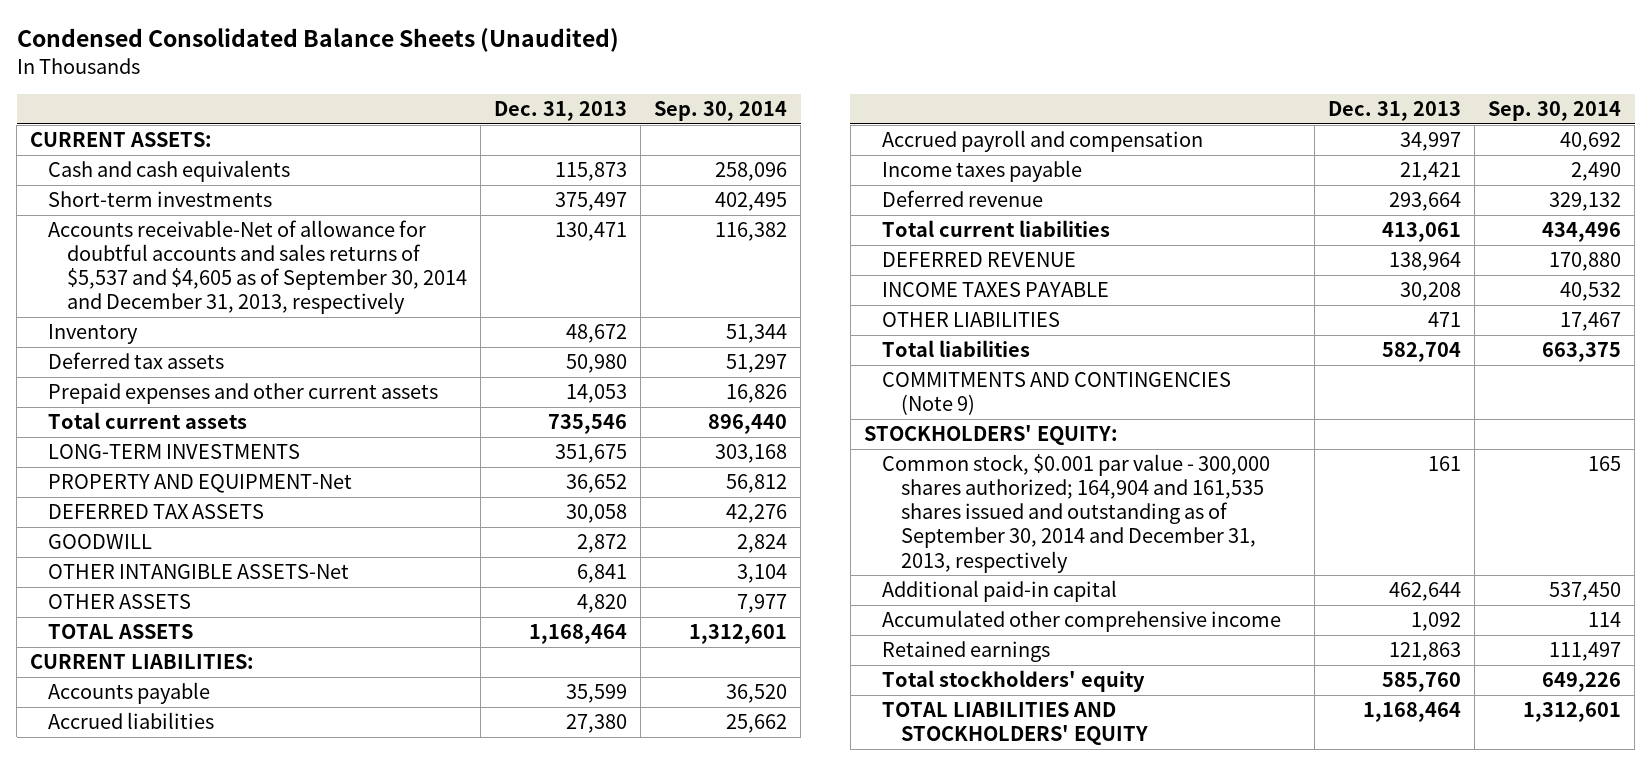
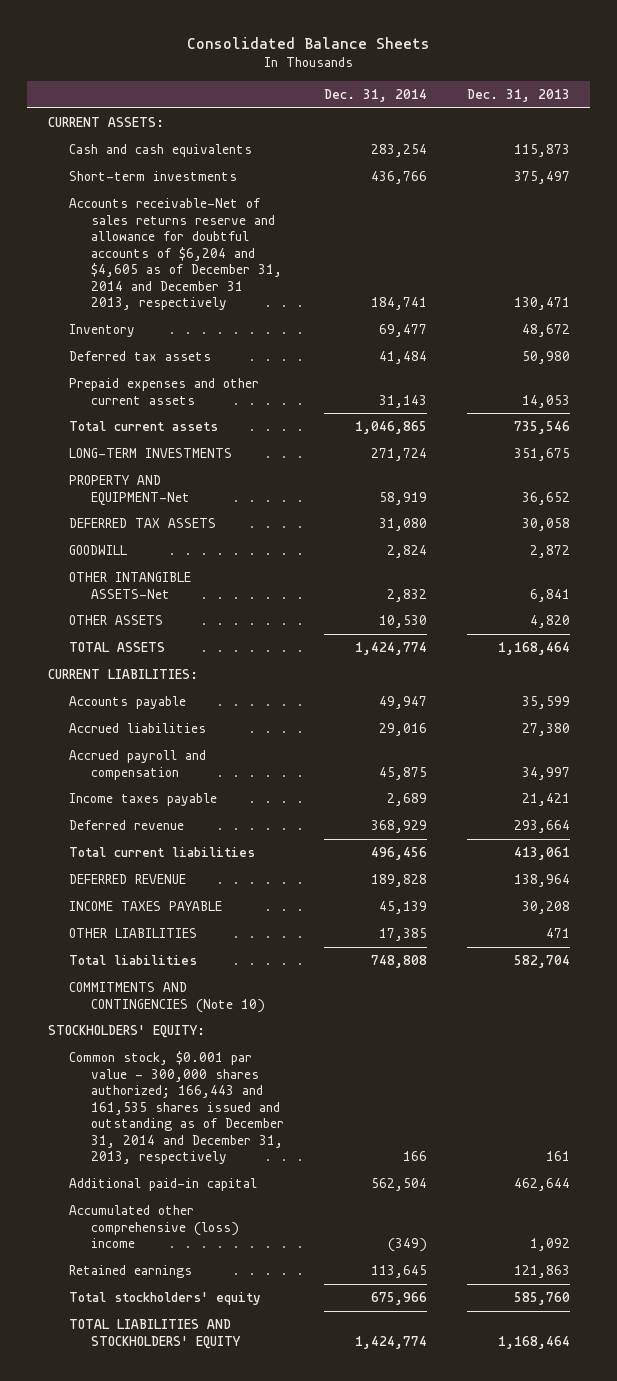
[16,28,619,53] Condensed Consolidated Balance Sheets (Unaudited) -> [186,36,430,49] Consolidated Balance Sheets
[654,101,788,122] Sep. 30, 2014 -> none
none -> [323,89,427,103] Dec. 31, 2014
[48,220,467,315] Accounts receivable-Net of allowance for doubtful accounts and sales returns of $5,537 and $4,605 as of September 30, 2014 and December 31, 2013, respectively -> [69,198,282,311] Accounts receivable-Net of sales returns reserve and allowance for doubtful accounts of $6,204 and $4,605 as of December 31, 2014 and December 31 2013, respectively
[882,372,1232,416] COMMITMENTS AND CONTINGENCIES (Note 9) -> [69,982,265,1013] COMMITMENTS AND CONTINGENCIES (Note 10)
[882,454,1271,573] Common stock, $0.001 par value - 300,000 shares authorized; 164,904 and 161,535 shares issued and outstanding as of September 30, 2014 and December 31, 2013, respectively -> [69,1051,284,1165] Common stock, $0.001 par value - 300,000 shares authorized; 166,443 and 161,535 shares issued and outstanding as of December 31, 2014 and December 31, 2013, respectively
[882,610,1282,633] Accumulated other comprehensive income -> [69,1205,239,1249] Accumulated other comprehensive (loss) income

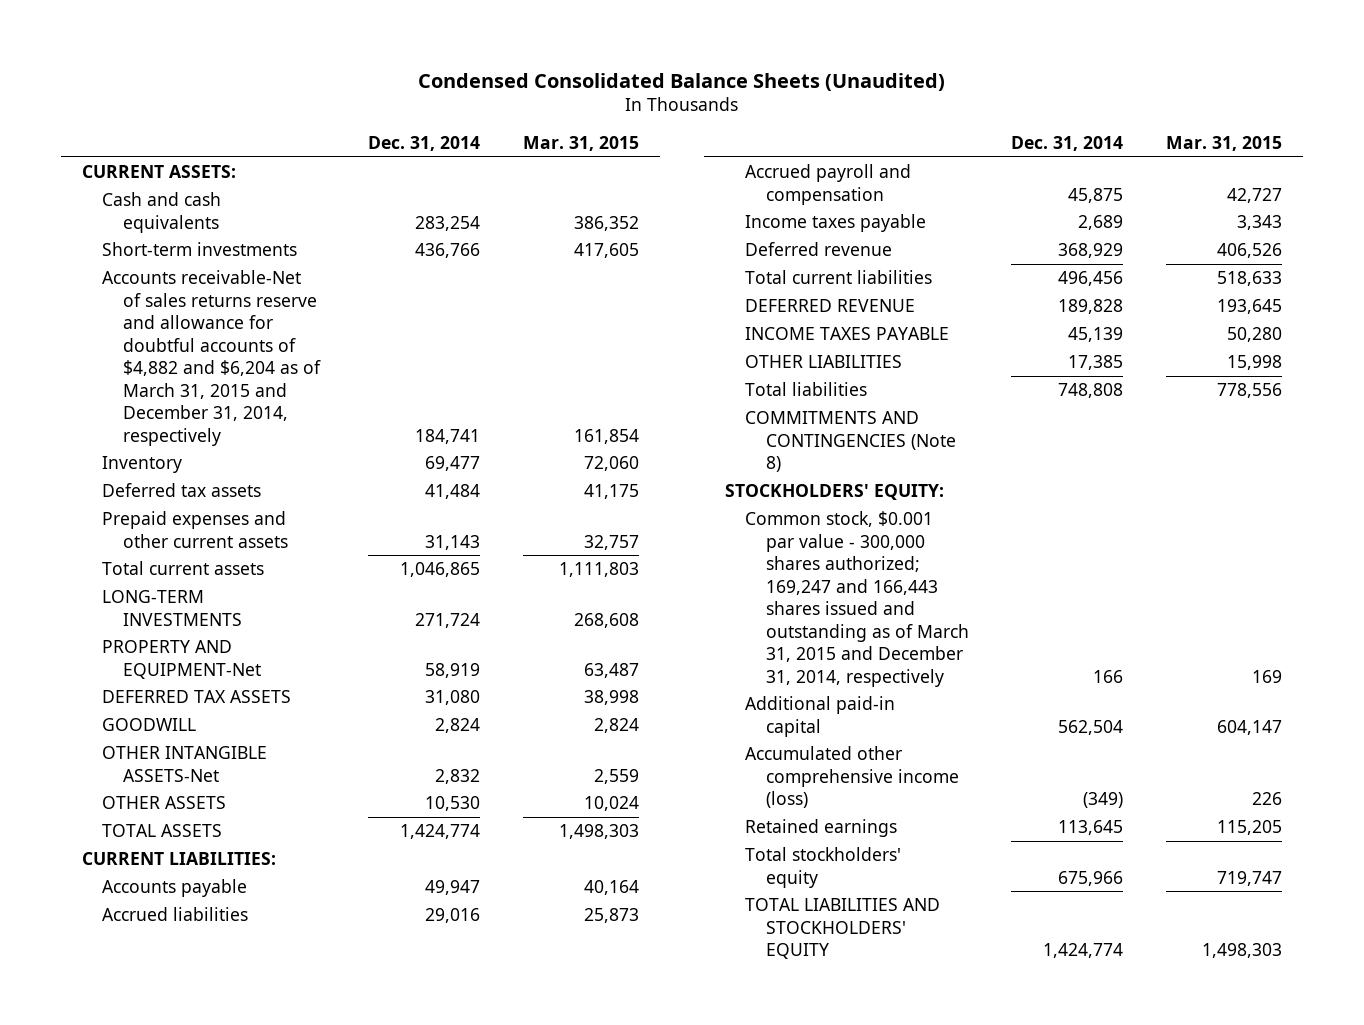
[186,36,430,49] Consolidated Balance Sheets -> [417,72,945,91] Condensed Consolidated Balance Sheets (Unaudited)
[466,89,570,103] Dec. 31, 2013 -> none
none -> [522,135,639,151] Mar. 31, 2015
[69,198,282,311] Accounts receivable-Net of sales returns reserve and allowance for doubtful accounts of $6,204 and $4,605 as of December 31, 2014 and December 31 2013, respectively -> [102,270,321,446] Accounts receivable-Net of sales returns reserve and allowance for doubtful accounts of $4,882 and $6,204 as of March 31, 2015 and December 31, 2014, respectively
[69,982,265,1013] COMMITMENTS AND CONTINGENCIES (Note 10) -> [745,411,956,473] COMMITMENTS AND CONTINGENCIES (Note 8)
[69,1051,284,1165] Common stock, $0.001 par value - 300,000 shares authorized; 166,443 and 161,535 shares issued and outstanding as of December 31, 2014 and December 31, 2013, respectively -> [745,511,969,687] Common stock, $0.001 par value - 300,000 shares authorized; 169,247 and 166,443 shares issued and outstanding as of March 31, 2015 and December 31, 2014, respectively
[69,1205,239,1249] Accumulated other comprehensive (loss) income -> [745,746,959,809] Accumulated other comprehensive income (loss)

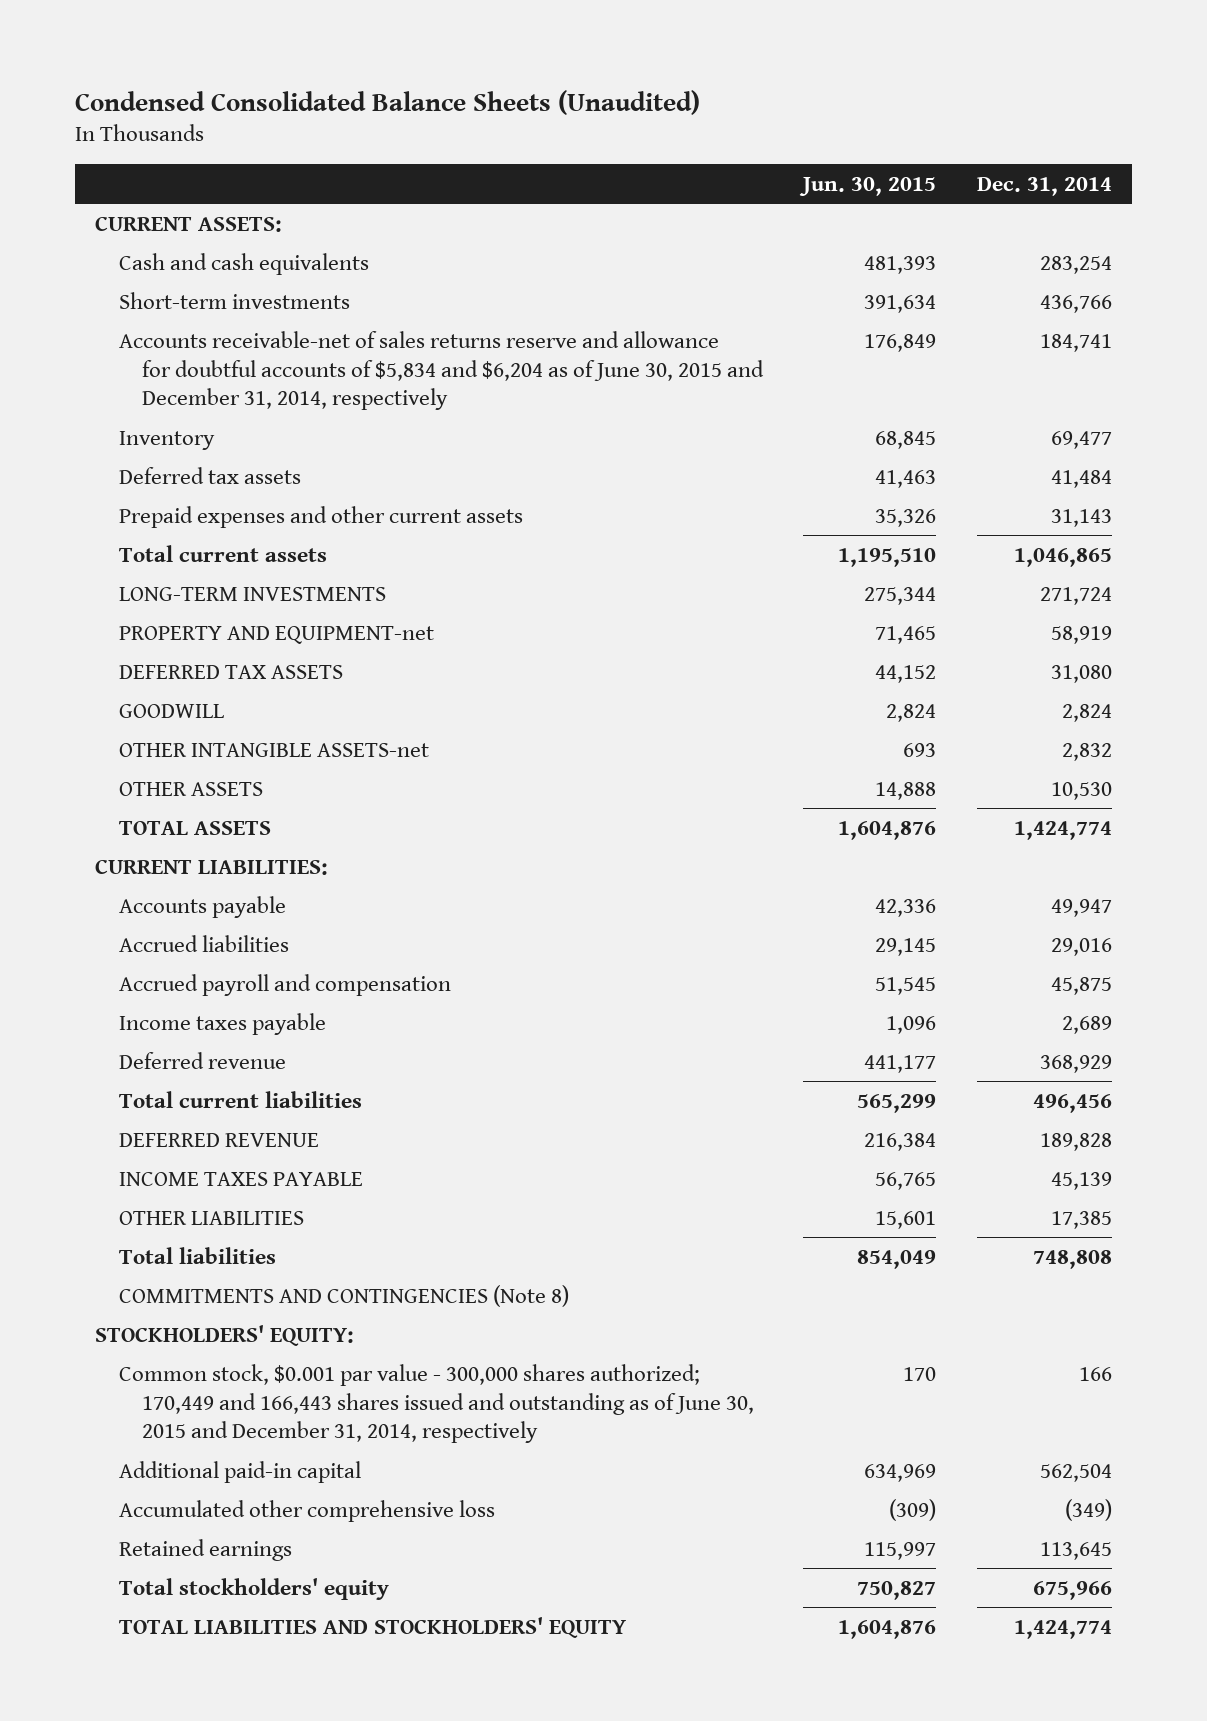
[522,135,639,151] Mar. 31, 2015 -> none
none -> [799,176,937,196] Jun. 30, 2015
[102,270,321,446] Accounts receivable-Net of sales returns reserve and allowance for doubtful accounts of $4,882 and $6,204 as of March 31, 2015 and December 31, 2014, respectively -> [118,330,765,411] Accounts receivable-net of sales returns reserve and allowance for doubtful accounts of $5,834 and $6,204 as of June 30, 2015 and December 31, 2014, respectively
[102,640,261,679] PROPERTY AND EQUIPMENT-Net -> [118,625,434,644] PROPERTY AND EQUIPMENT-net
[102,746,268,782] OTHER INTANGIBLE ASSETS-Net -> [118,742,429,757] OTHER INTANGIBLE ASSETS-net
[745,511,969,687] Common stock, $0.001 par value - 300,000 shares authorized; 169,247 and 166,443 shares issued and outstanding as of March 31, 2015 and December 31, 2014, respectively -> [118,1363,755,1444] Common stock, $0.001 par value - 300,000 shares authorized; 170,449 and 166,443 shares issued and outstanding as of June 30, 2015 and December 31, 2014, respectively
[745,746,959,809] Accumulated other comprehensive income (loss) -> [118,1499,495,1522] Accumulated other comprehensive loss

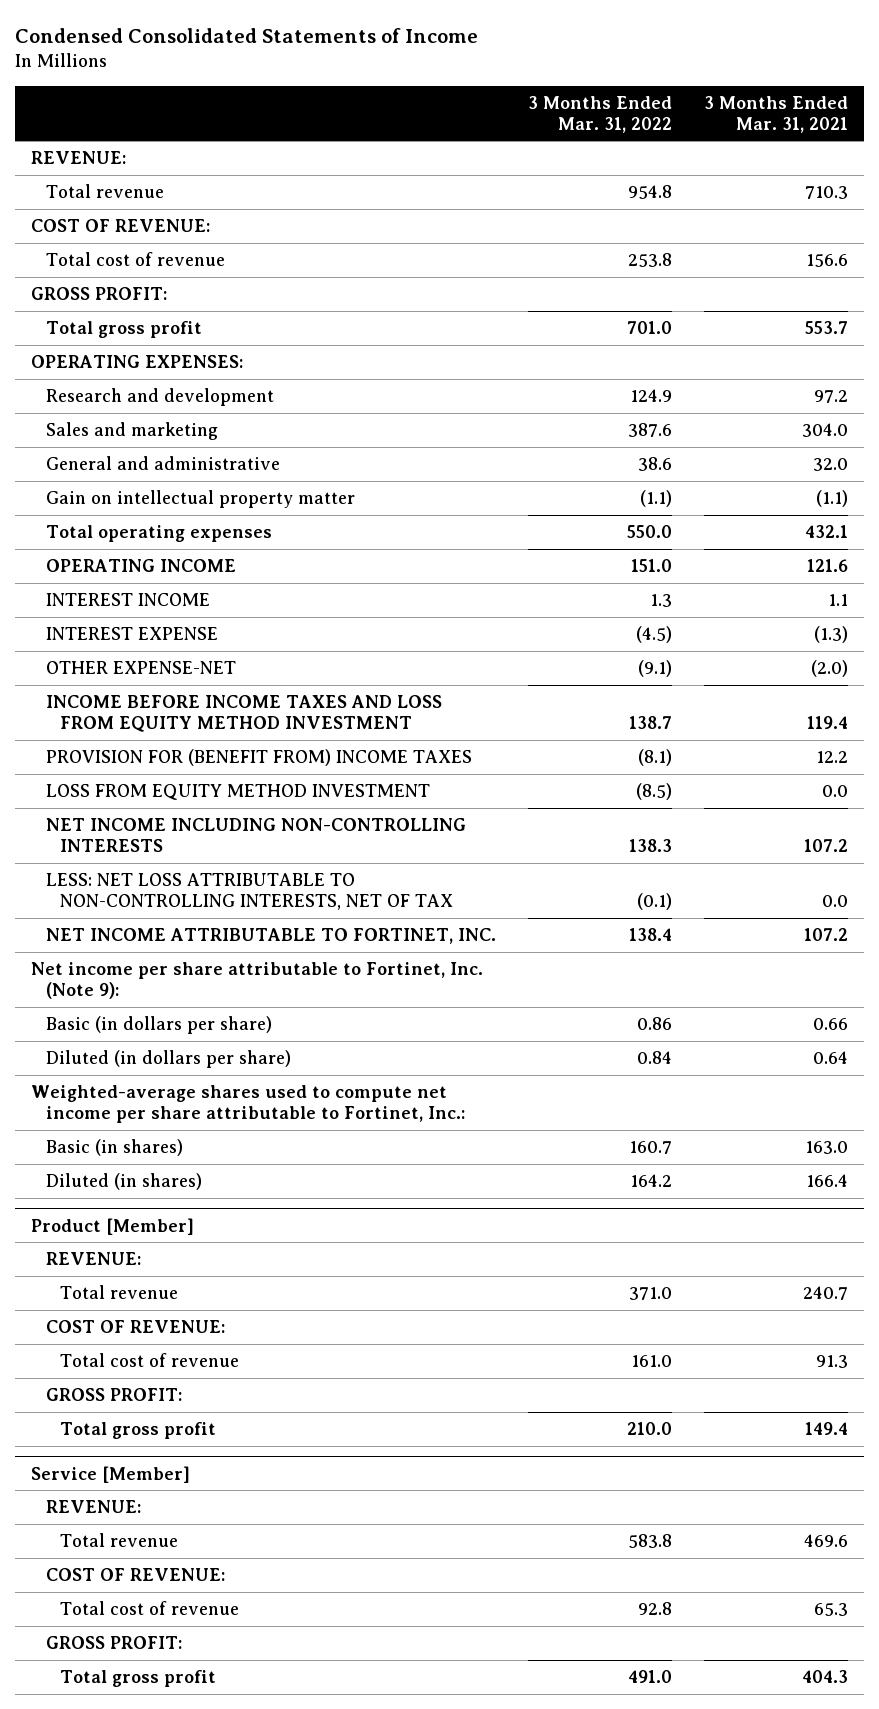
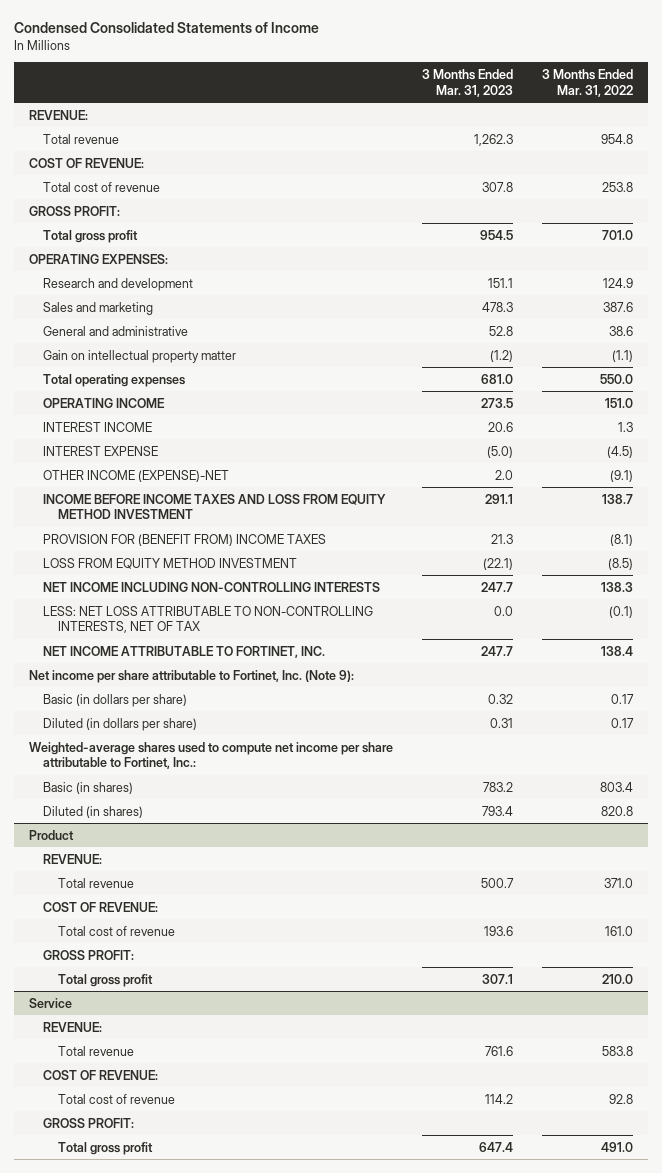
[703,95,848,133] 3 Months Ended Mar. 31, 2021 -> none
none -> [422,69,514,97] 3 Months Ended Mar. 31, 2023
[45,661,236,675] OTHER EXPENSE-NET -> [43,469,230,482] OTHER INCOME (EXPENSE)-NET
[636,1017,672,1031] 0.86 -> [611,693,635,704] 0.17
[636,1051,672,1065] 0.84 -> [611,717,635,728] 0.17
[628,1141,672,1155] 160.7 -> [600,781,634,792] 803.4
[629,1174,672,1188] 164.2 -> [601,805,634,816] 820.8
[31,1217,195,1235] Product [Member] -> [28,829,74,840] Product
[31,1465,191,1483] Service [Member] -> [28,997,72,1008] Service

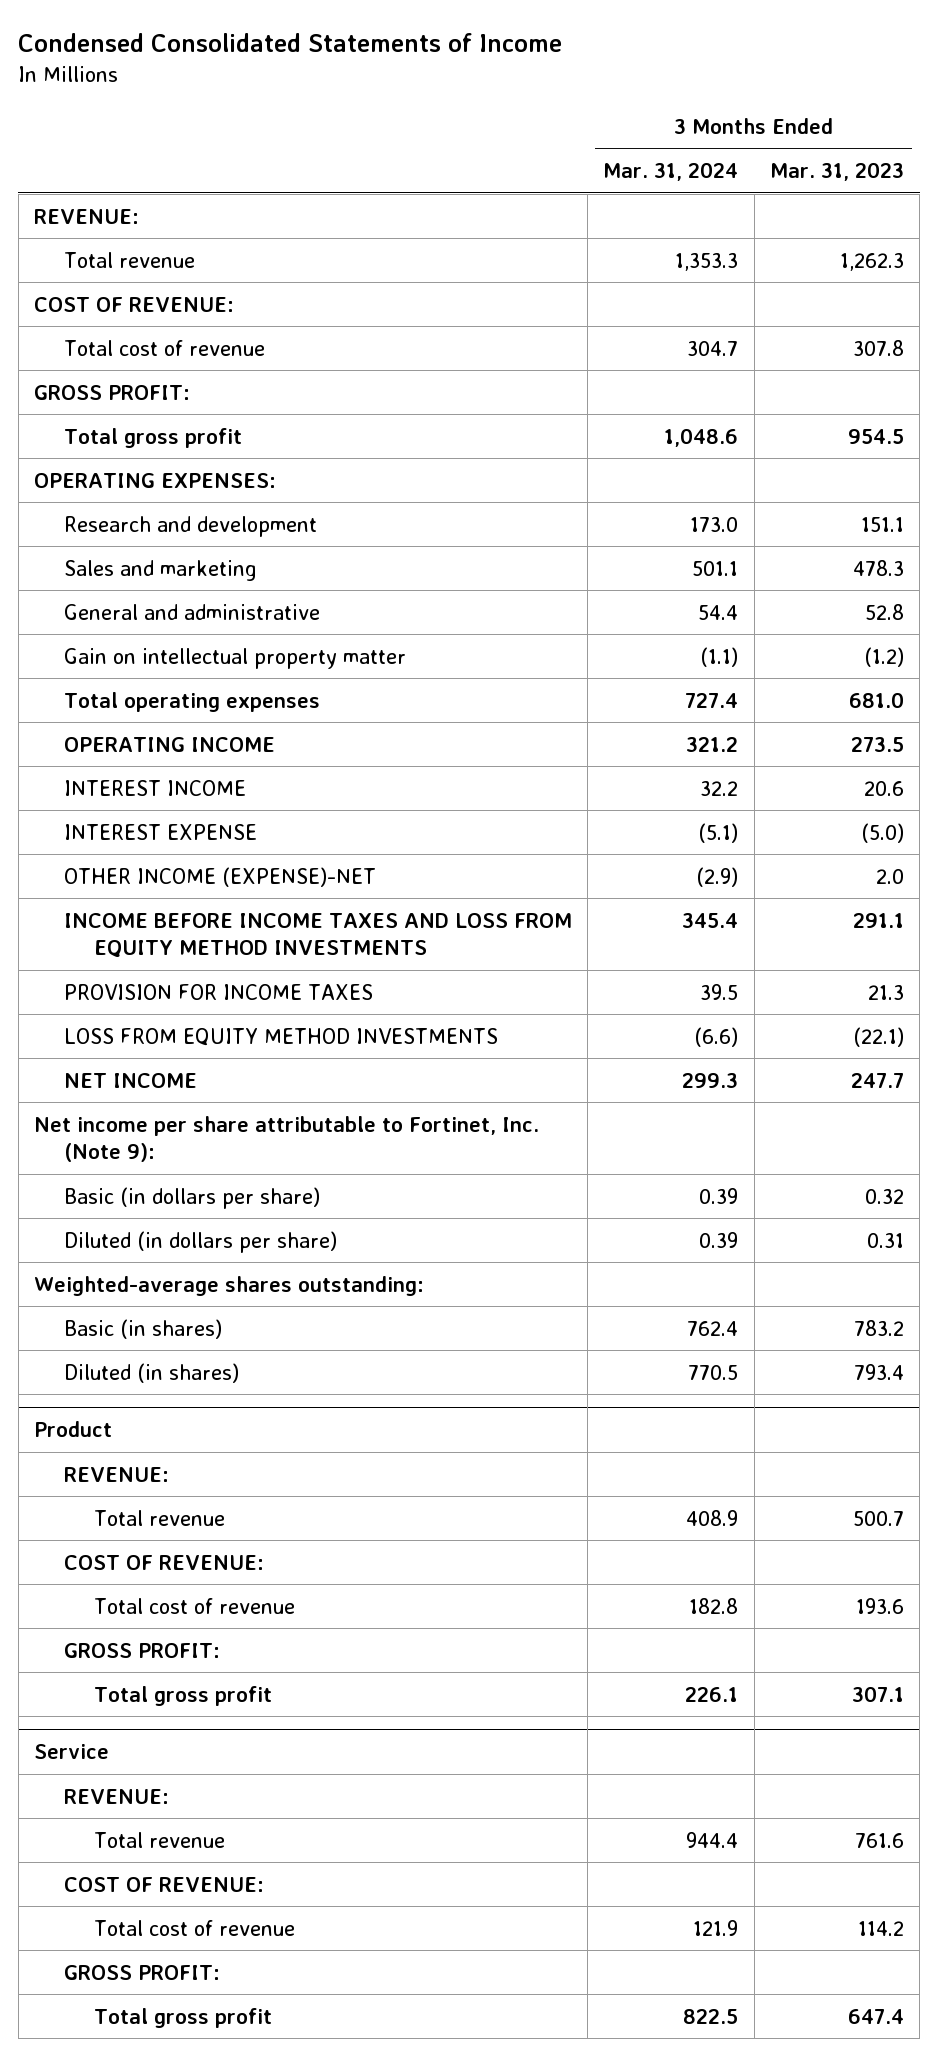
[542,69,634,97] 3 Months Ended Mar. 31, 2022 -> none
none -> [603,162,739,182] Mar. 31, 2024
[43,581,381,592] NET INCOME INCLUDING NON-CONTROLLING INTERESTS -> none
[43,605,374,634] LESS: NET LOSS ATTRIBUTABLE TO NON-CONTROLLING INTERESTS, NET OF TAX -> none
[43,493,387,520] INCOME BEFORE INCOME TAXES AND LOSS FROM EQUITY METHOD INVESTMENT -> [63,912,572,959] INCOME BEFORE INCOME TAXES AND LOSS FROM EQUITY METHOD INVESTMENTS
[43,533,327,546] PROVISION FOR (BENEFIT FROM) INCOME TAXES -> [63,983,373,1000] PROVISION FOR INCOME TAXES
[43,557,298,569] LOSS FROM EQUITY METHOD INVESTMENT -> [63,1027,498,1046] LOSS FROM EQUITY METHOD INVESTMENTS
[43,645,326,658] NET INCOME ATTRIBUTABLE TO FORTINET, INC. -> [63,1072,197,1088] NET INCOME
[28,741,393,770] Weighted-average shares used to compute net income per share attributable to Fortinet, Inc.: -> [33,1275,424,1296] Weighted-average shares outstanding:

